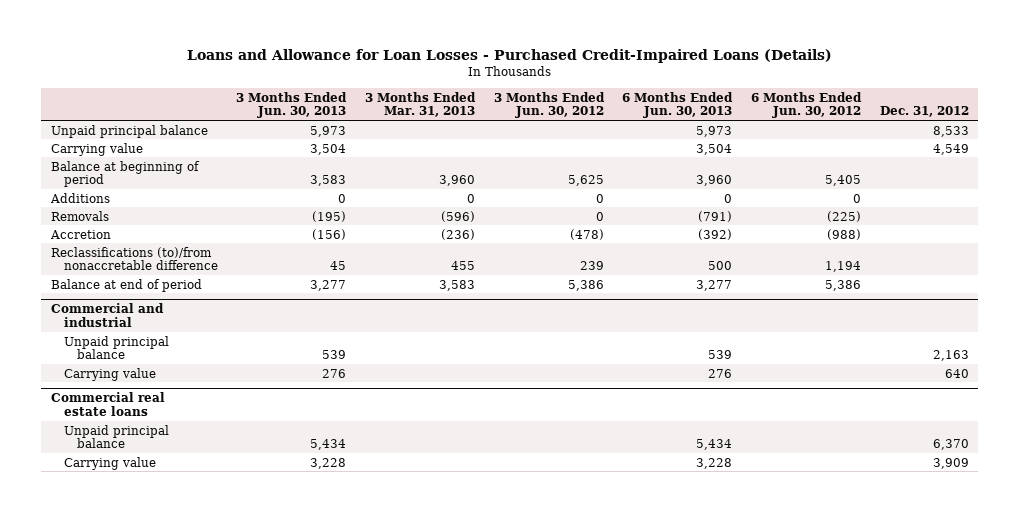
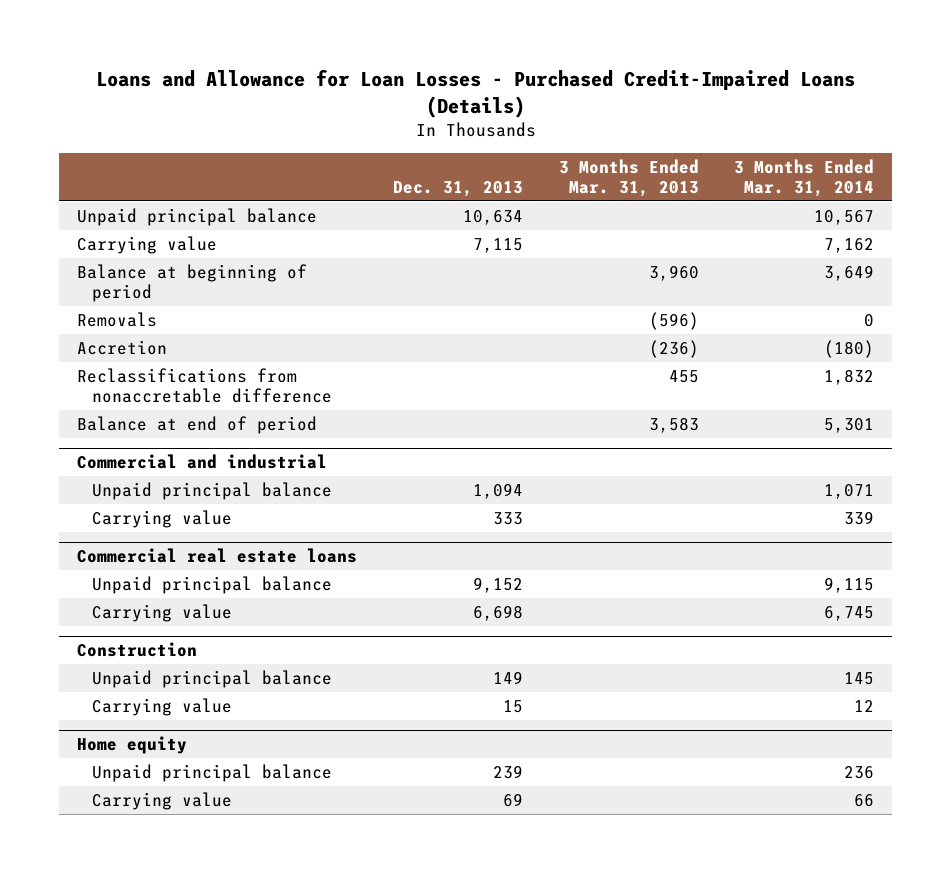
[236,91,348,119] 3 Months Ended Jun. 30, 2013 -> none
[493,91,605,119] 3 Months Ended Jun. 30, 2012 -> none
[622,91,734,119] 6 Months Ended Jun. 30, 2013 -> none
[750,91,862,119] 6 Months Ended Jun. 30, 2012 -> none
[879,106,969,118] Dec. 31, 2012 -> none
none -> [392,181,523,198] Dec. 31, 2013
none -> [734,159,875,198] 3 Months Ended Mar. 31, 2014
[49,192,110,203] Additions -> none
[50,246,218,271] Reclassifications (to)/from nonaccretable difference -> [77,367,332,403] Reclassifications from nonaccretable difference
none -> [77,641,198,657] Construction
none -> [91,669,332,688] Unpaid principal balance
none -> [91,697,232,716] Carrying value
none -> [77,735,188,754] Home equity
none -> [91,763,332,782] Unpaid principal balance
none -> [91,791,232,810] Carrying value

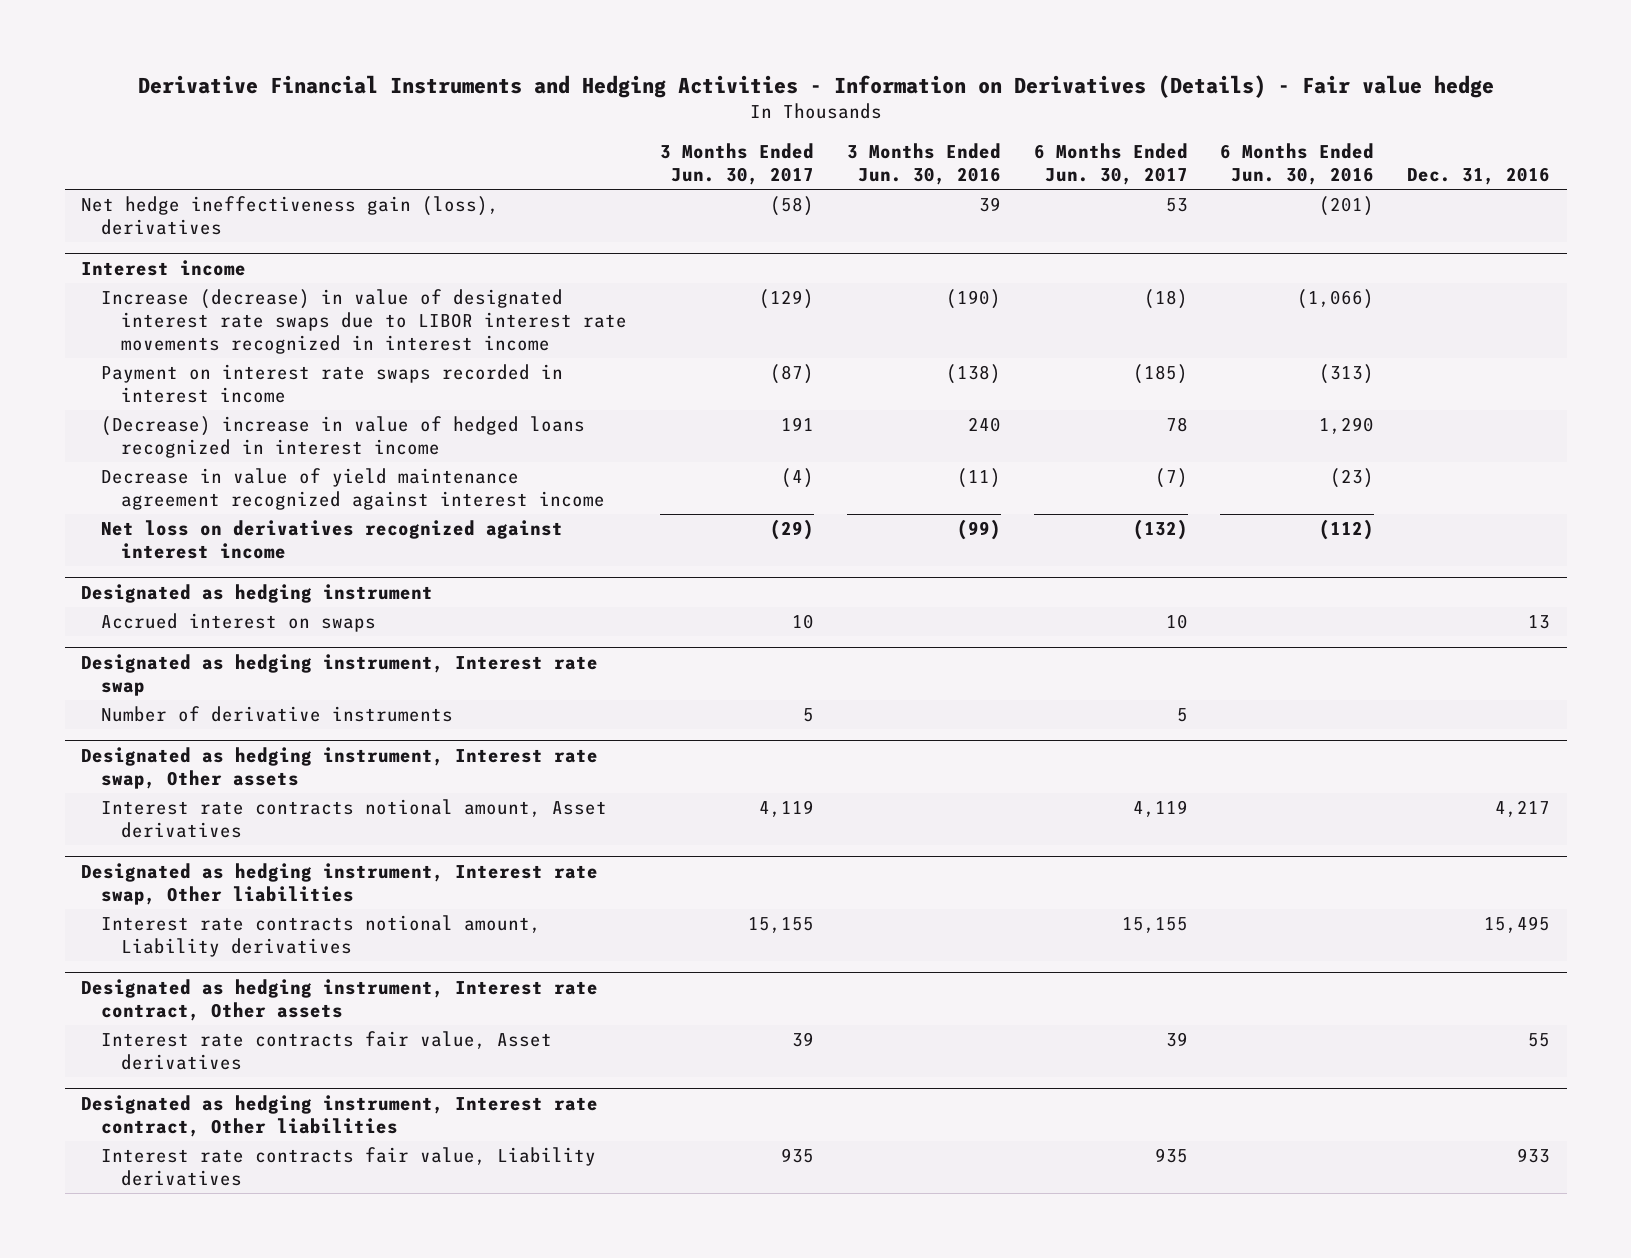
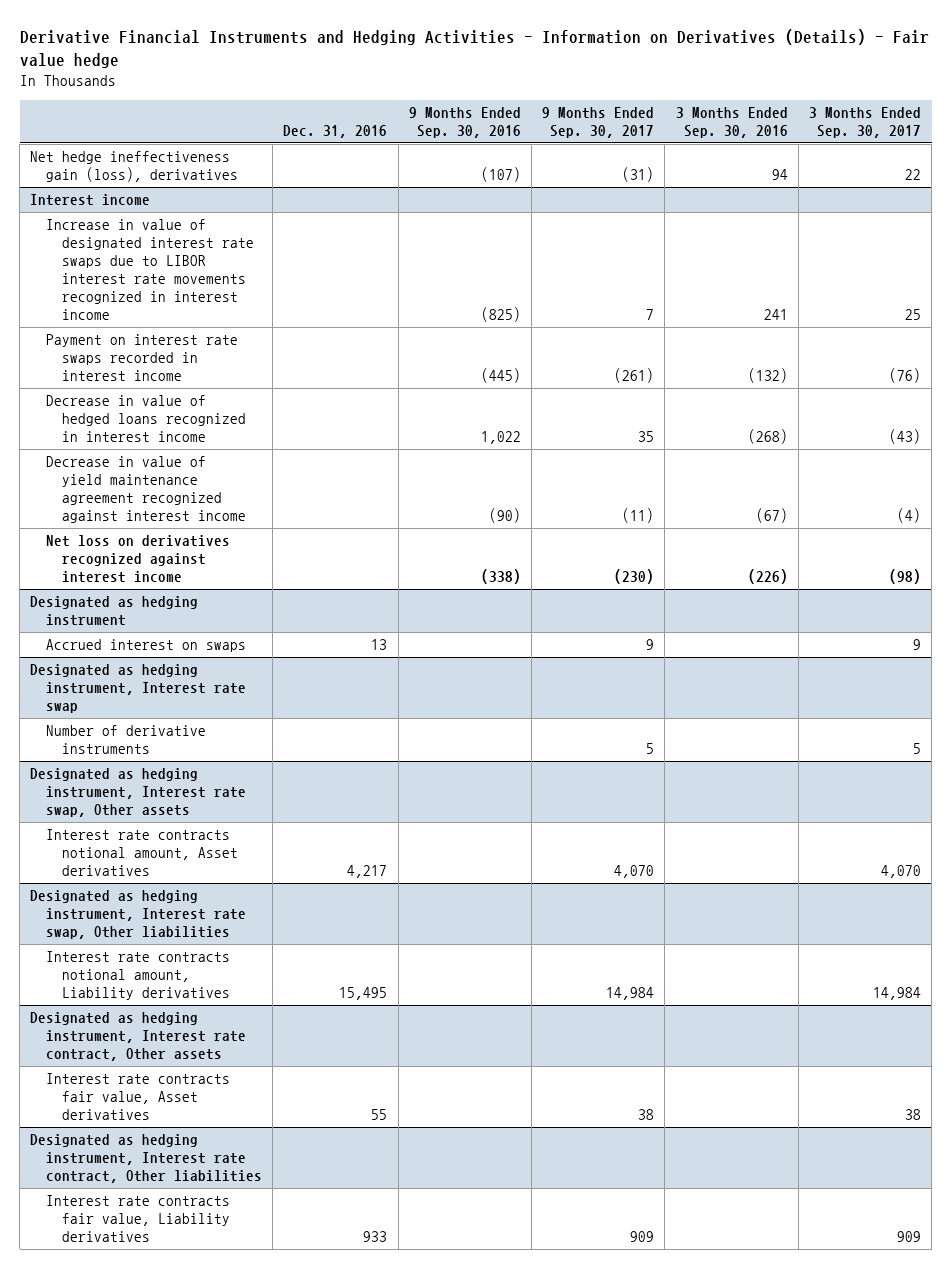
[660,143,815,186] 3 Months Ended Jun. 30, 2017 -> none
[846,143,1001,186] 3 Months Ended Jun. 30, 2016 -> none
[1033,143,1188,186] 6 Months Ended Jun. 30, 2017 -> none
[1220,143,1375,186] 6 Months Ended Jun. 30, 2016 -> none
none -> [408,107,521,138] 9 Months Ended Sep. 30, 2016
none -> [542,107,655,138] 9 Months Ended Sep. 30, 2017
none -> [675,107,788,138] 3 Months Ended Sep. 30, 2016
none -> [808,107,921,138] 3 Months Ended Sep. 30, 2017
[101,289,628,355] Increase (decrease) in value of designated interest rate swaps due to LIBOR interest rate movements recognized in interest income -> [46,219,254,320] Increase in value of designated interest rate swaps due to LIBOR interest rate movements recognized in interest income
[101,416,586,459] (Decrease) increase in value of hedged loans recognized in interest income -> [46,395,246,443] Decrease in value of hedged loans recognized in interest income

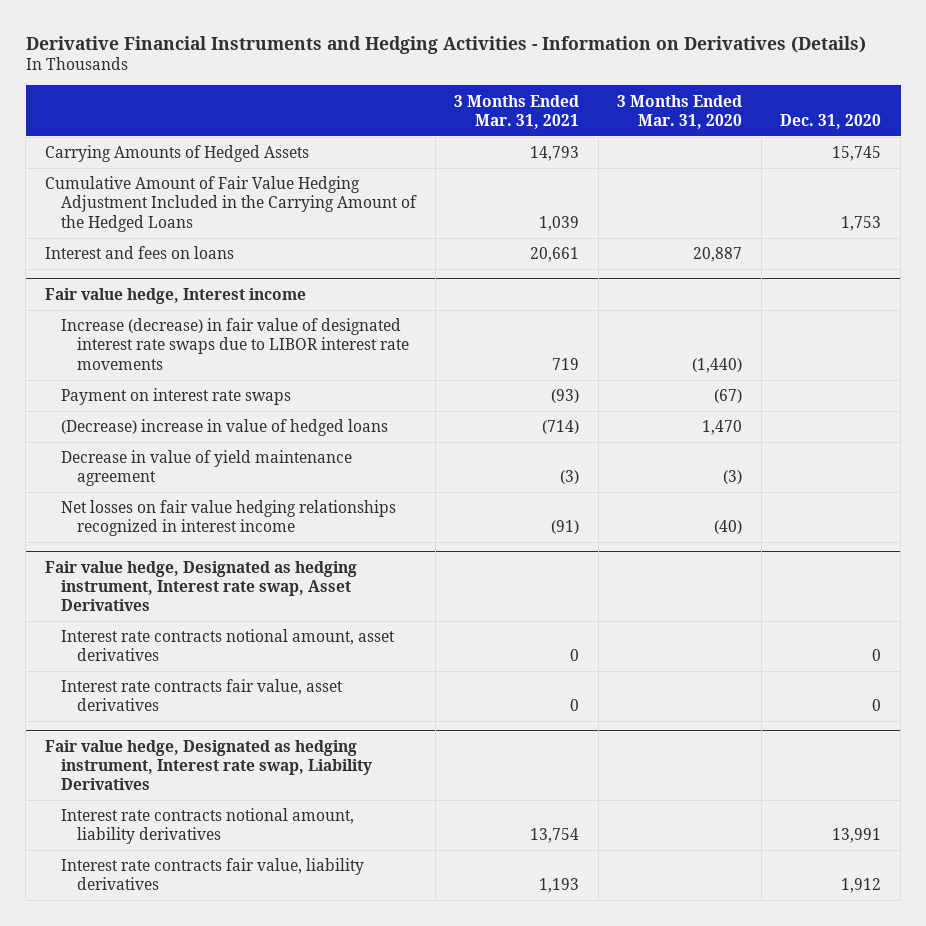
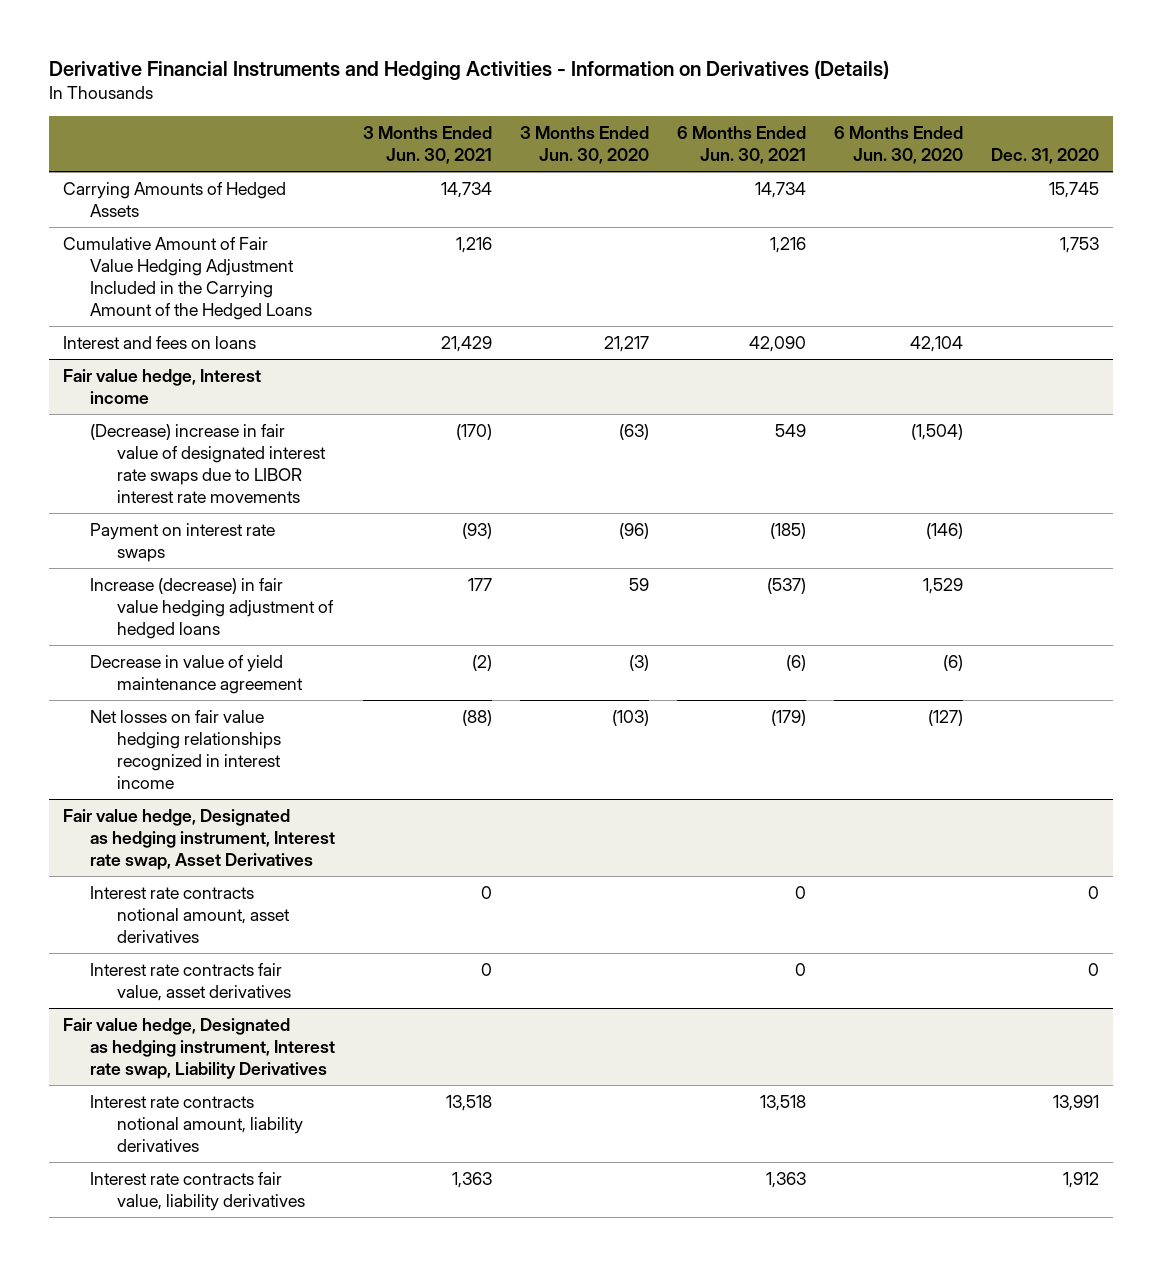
[454,94,580,129] 3 Months Ended Mar. 31, 2021 -> none
[617,94,743,129] 3 Months Ended Mar. 31, 2020 -> none
none -> [363,126,493,165] 3 Months Ended Jun. 30, 2021
none -> [520,126,650,165] 3 Months Ended Jun. 30, 2020
none -> [677,126,807,165] 6 Months Ended Jun. 30, 2021
none -> [834,126,964,165] 6 Months Ended Jun. 30, 2020
[60,318,409,370] Increase (decrease) in fair value of designated interest rate swaps due to LIBOR interest rate movements -> [90,423,327,503] (Decrease) increase in fair value of designated interest rate swaps due to LIBOR interest rate movements
[60,419,388,437] (Decrease) increase in value of hedged loans -> [90,577,335,639] Increase (decrease) in fair value hedging adjustment of hedged loans

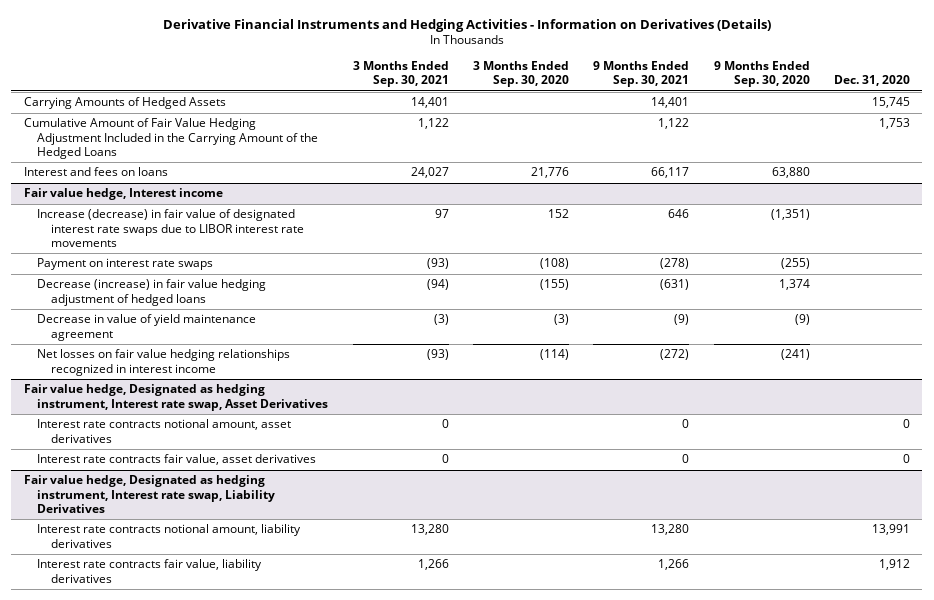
[363,126,493,165] 3 Months Ended Jun. 30, 2021 -> none
[520,126,650,165] 3 Months Ended Jun. 30, 2020 -> none
[677,126,807,165] 6 Months Ended Jun. 30, 2021 -> none
[834,126,964,165] 6 Months Ended Jun. 30, 2020 -> none
none -> [352,60,449,88] 3 Months Ended Sep. 30, 2021
none -> [473,60,570,88] 3 Months Ended Sep. 30, 2020
none -> [593,60,690,88] 9 Months Ended Sep. 30, 2021
none -> [713,60,810,88] 9 Months Ended Sep. 30, 2020
[90,423,327,503] (Decrease) increase in fair value of designated interest rate swaps due to LIBOR interest rate movements -> [37,209,305,247] Increase (decrease) in fair value of designated interest rate swaps due to LIBOR interest rate movements
[90,577,335,639] Increase (decrease) in fair value hedging adjustment of hedged loans -> [37,279,267,306] Decrease (increase) in fair value hedging adjustment of hedged loans

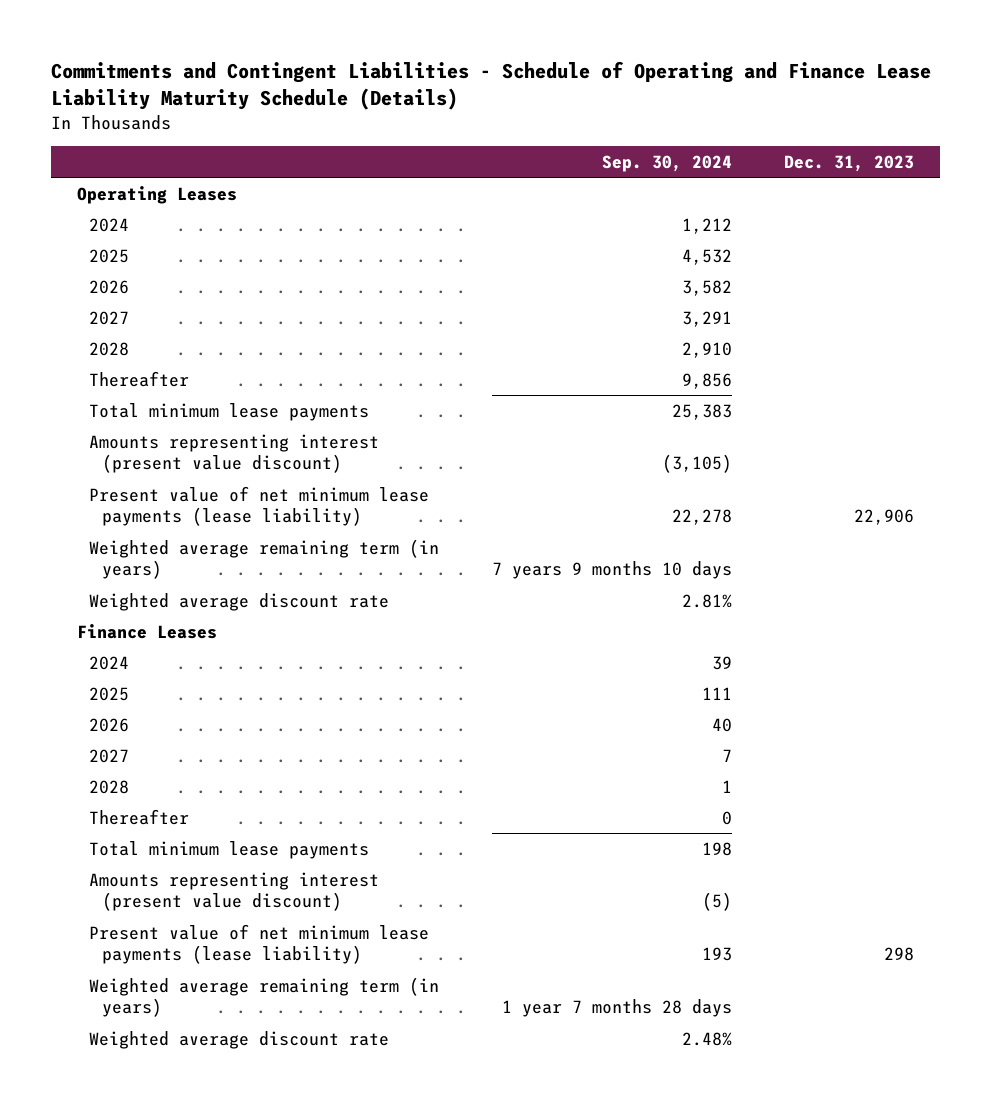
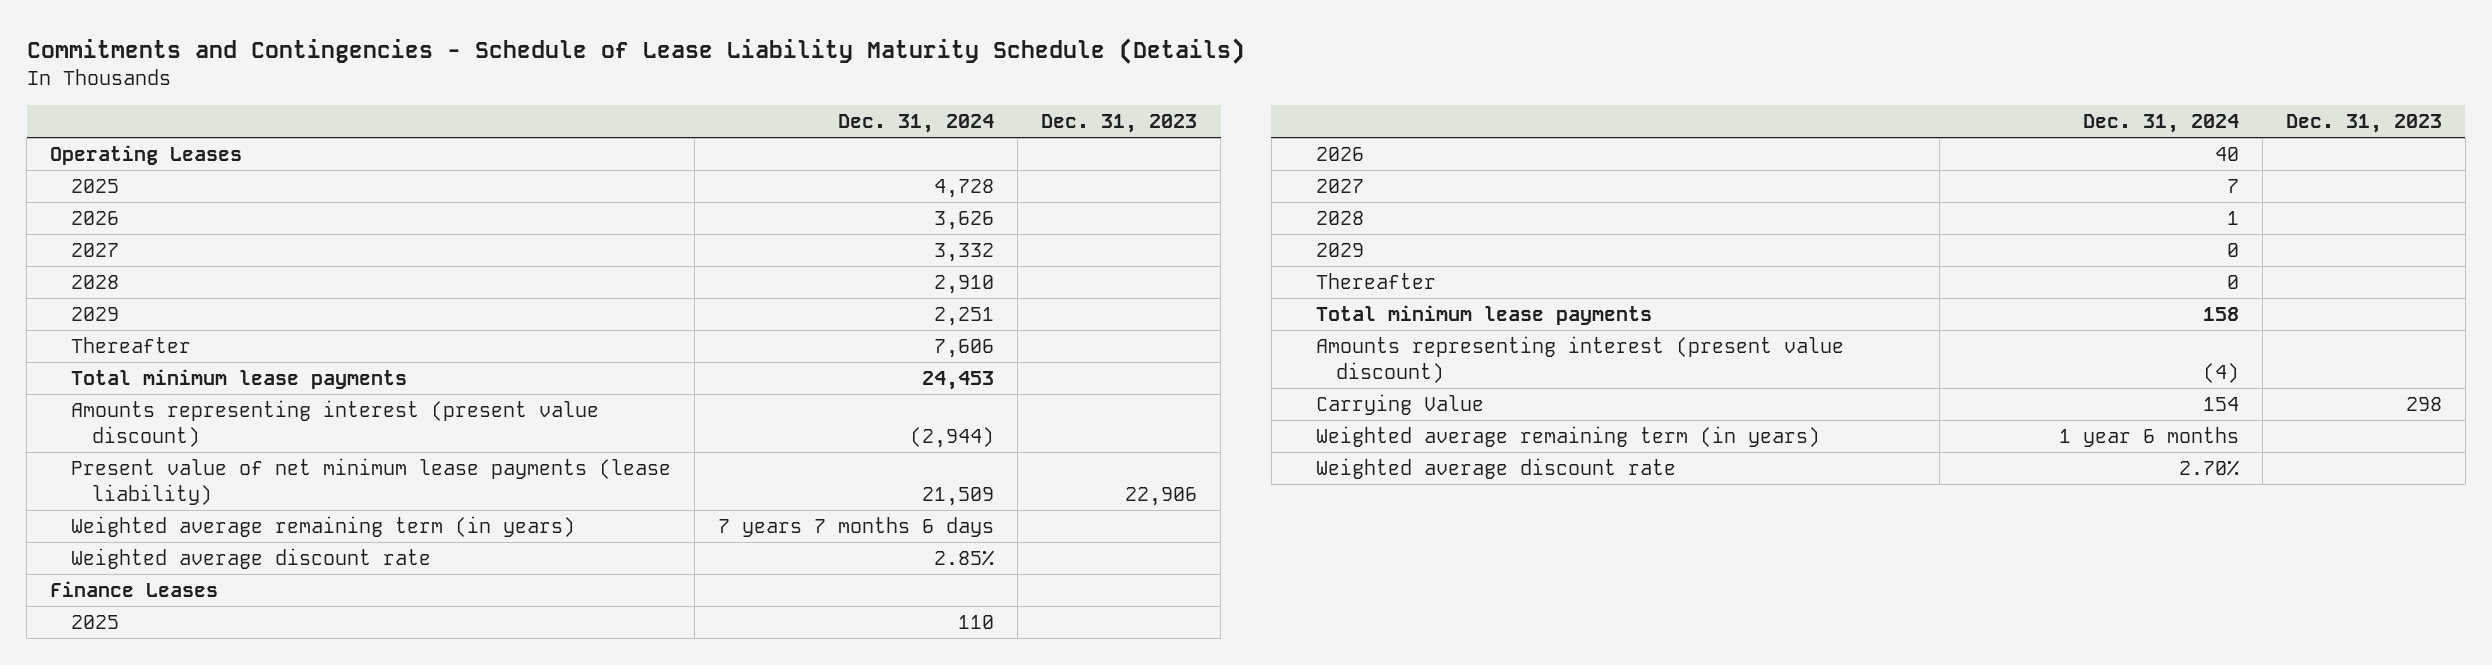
[50,60,931,110] Commitments and Contingent Liabilities - Schedule of Operating and Finance Lease Liability Maturity Schedule (Details) -> [26,37,1245,64] Commitments and Contingencies - Schedule of Lease Liability Maturity Schedule (Details)
[601,154,732,172] Sep. 30, 2024 -> none
none -> [838,114,995,134] Dec. 31, 2024
[89,217,130,232] 2024 -> none
none -> [70,306,119,321] 2029
[89,655,130,670] 2024 -> none
none -> [1315,242,1364,257] 2029
[89,923,430,965] Present value of net minimum lease payments (lease liability) -> [1315,393,1484,415] Carrying Value

